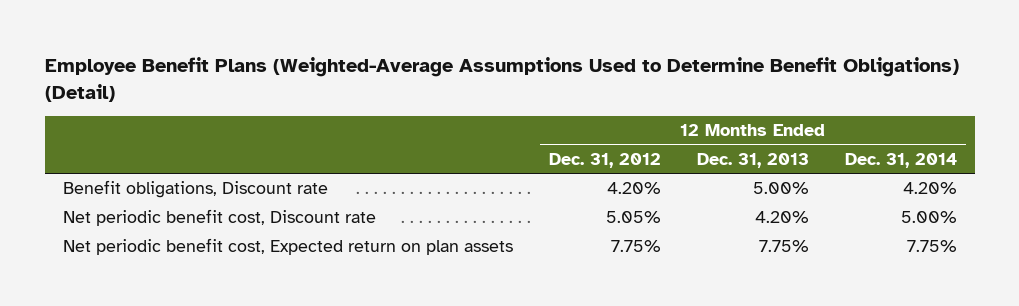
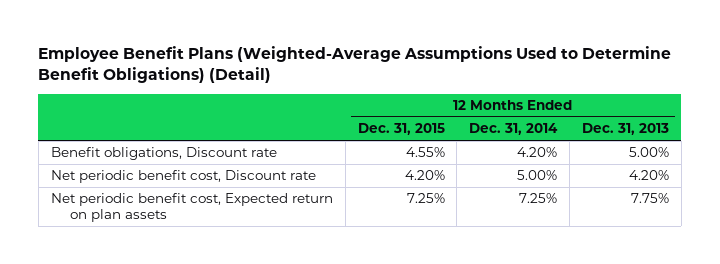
[548,152,661,168] Dec. 31, 2012 -> none
none -> [357,123,445,136] Dec. 31, 2015
[906,240,957,253] 7.75% -> [519,193,558,204] 7.25%

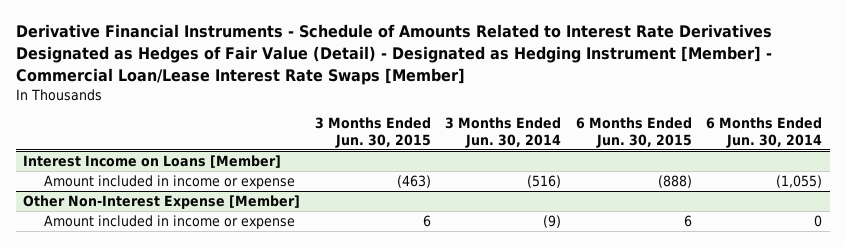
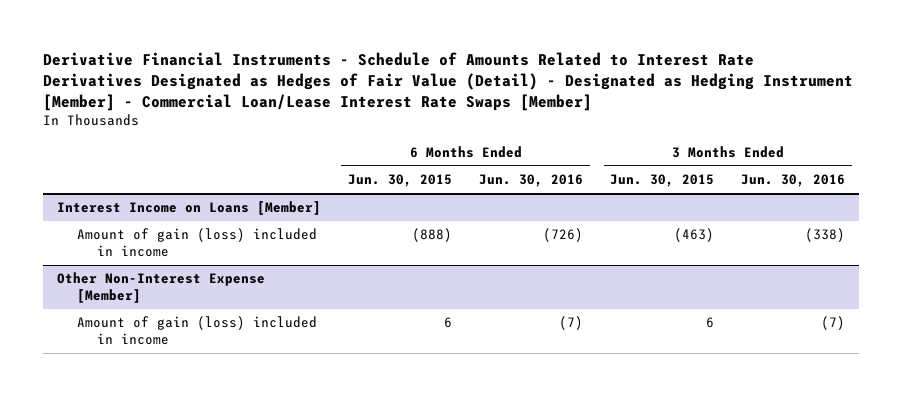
[445,117,562,149] 3 Months Ended Jun. 30, 2014 -> none
[706,117,823,149] 6 Months Ended Jun. 30, 2014 -> none
none -> [479,174,584,188] Jun. 30, 2016
none -> [741,174,846,188] Jun. 30, 2016
[44,175,296,190] Amount included in income or expense -> [77,228,318,258] Amount of gain (loss) included in income
[44,215,296,230] Amount included in income or expense -> [77,316,318,346] Amount of gain (loss) included in income

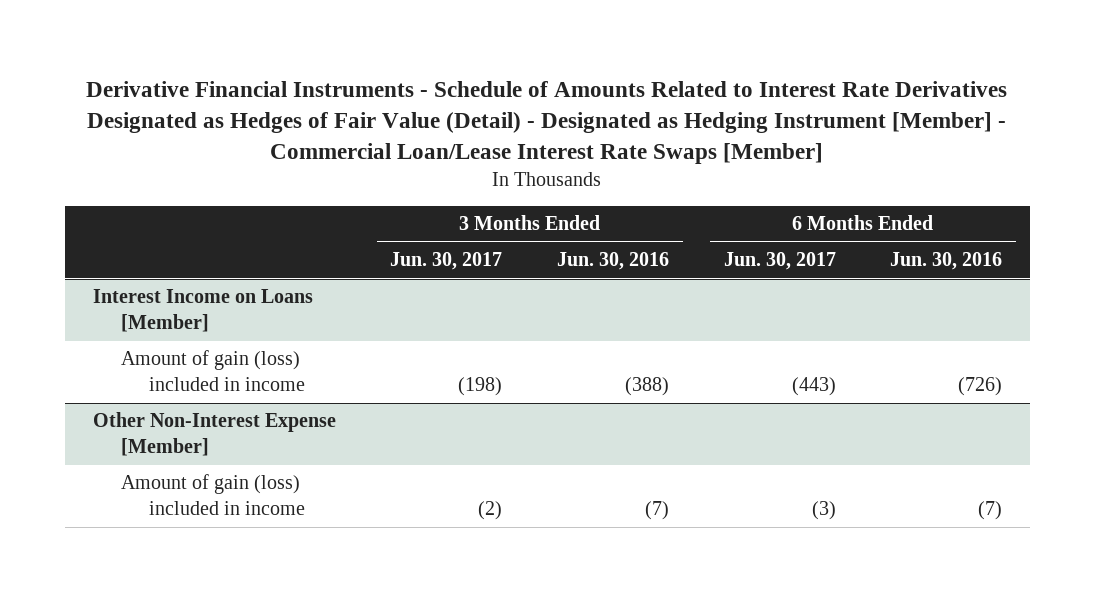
[348,174,453,188] Jun. 30, 2015 -> none
[610,174,715,188] Jun. 30, 2015 -> none
none -> [390,252,503,271] Jun. 30, 2017
none -> [723,252,836,271] Jun. 30, 2017
[805,228,846,243] (338) -> [624,377,669,397] (388)

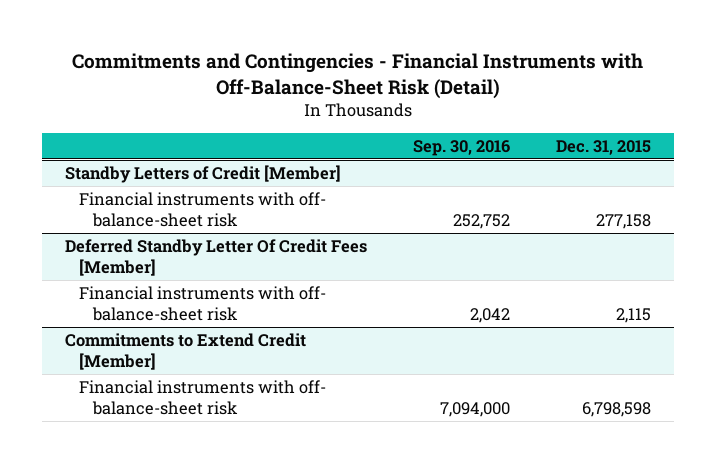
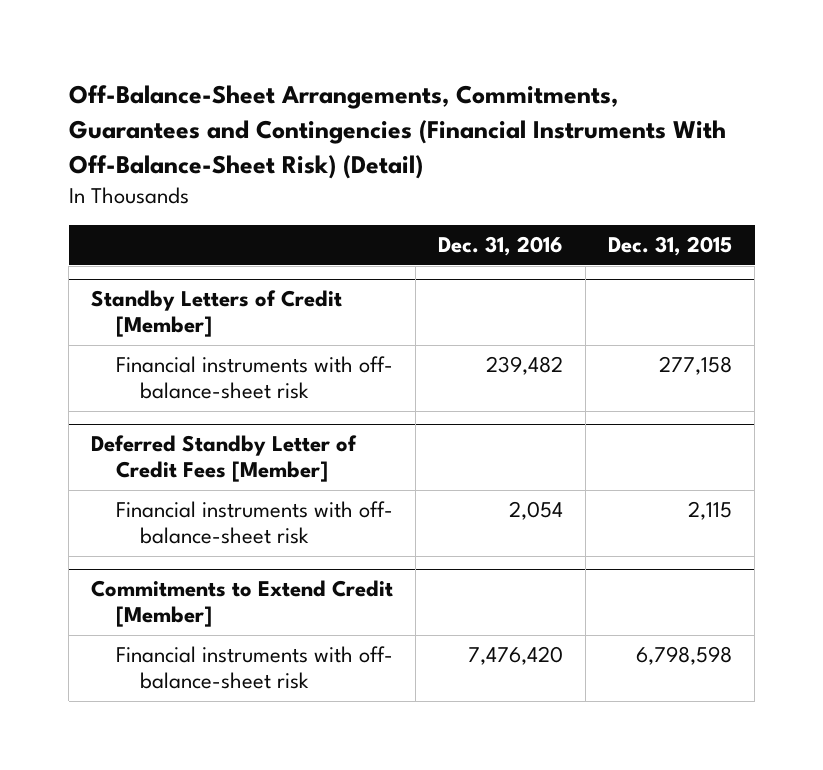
[72,52,644,99] Commitments and Contingencies - Financial Instruments with Off-Balance-Sheet Risk (Detail) -> [68,85,726,179] Off-Balance-Sheet Arrangements, Commitments, Guarantees and Contingencies (Financial Instruments With Off-Balance-Sheet Risk) (Detail)
[413,139,511,156] Sep. 30, 2016 -> none
none -> [438,236,564,257] Dec. 31, 2016
[65,239,368,277] Deferred Standby Letter Of Credit Fees [Member] -> [91,435,358,483] Deferred Standby Letter of Credit Fees [Member]

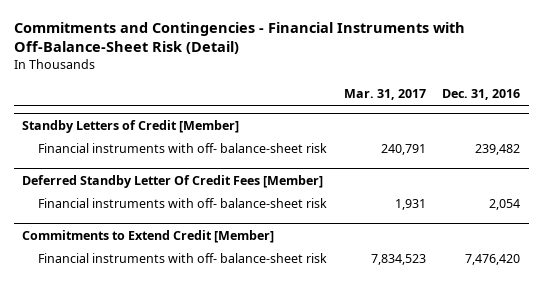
[68,85,726,179] Off-Balance-Sheet Arrangements, Commitments, Guarantees and Contingencies (Financial Instruments With Off-Balance-Sheet Risk) (Detail) -> [13,22,465,55] Commitments and Contingencies - Financial Instruments with Off-Balance-Sheet Risk (Detail)
[608,236,733,257] Dec. 31, 2015 -> none
none -> [343,89,426,101] Mar. 31, 2017
[91,435,358,483] Deferred Standby Letter of Credit Fees [Member] -> [21,174,323,188] Deferred Standby Letter Of Credit Fees [Member]

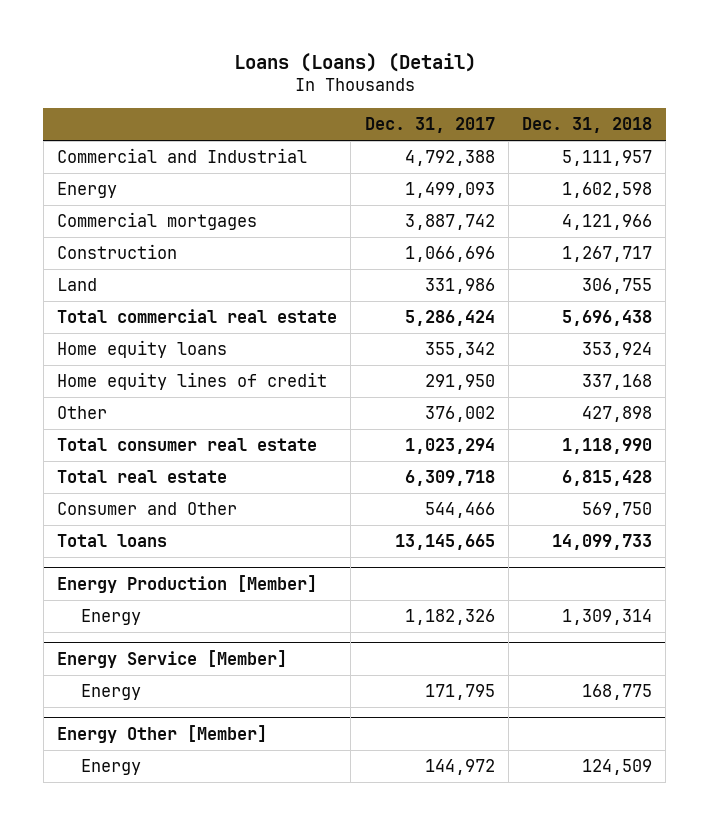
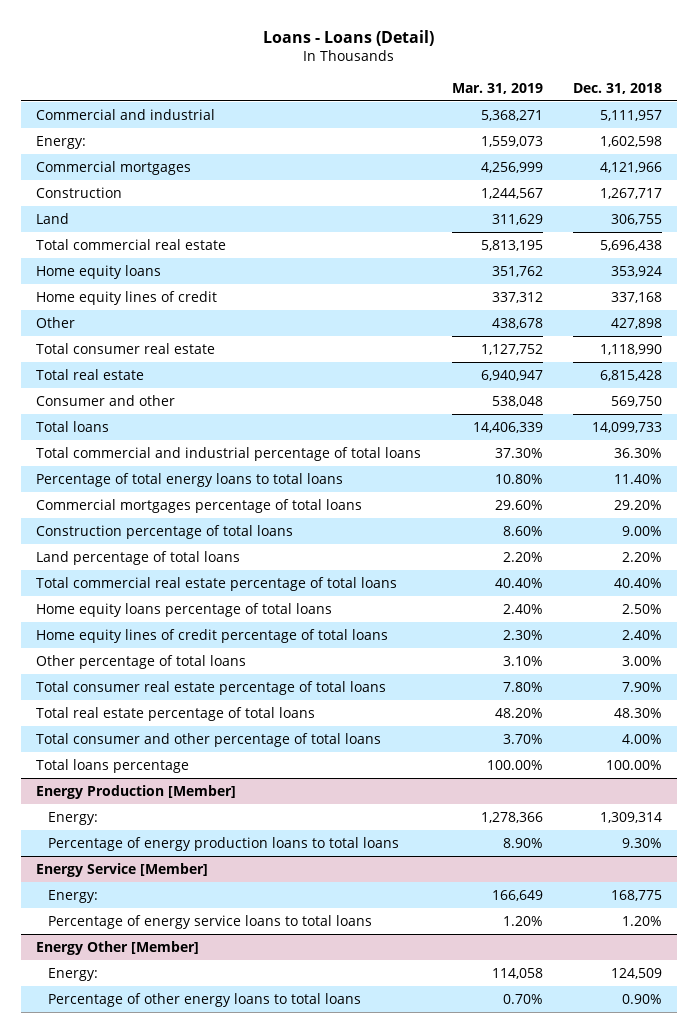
[233,52,476,72] Loans (Loans) (Detail) -> [263,29,435,46] Loans - Loans (Detail)
[364,116,495,133] Dec. 31, 2017 -> none
none -> [451,82,543,94] Mar. 31, 2019
[57,148,308,164] Commercial and Industrial -> [36,108,216,120] Commercial and industrial
[57,182,118,199] Energy -> [36,135,87,149] Energy:
[57,502,238,516] Consumer and Other -> [36,394,176,406] Consumer and other
none -> [36,446,422,461] Total commercial and industrial percentage of total loans
none -> [36,472,344,487] Percentage of total energy loans to total loans
none -> [36,498,363,513] Commercial mortgages percentage of total loans
none -> [36,524,294,539] Construction percentage of total loans
none -> [36,550,241,565] Land percentage of total loans
none -> [36,576,398,591] Total commercial real estate percentage of total loans
none -> [36,602,333,617] Home equity loans percentage of total loans
none -> [36,628,389,643] Home equity lines of credit percentage of total loans
none -> [36,654,247,669] Other percentage of total loans
none -> [36,680,387,695] Total consumer real estate percentage of total loans
none -> [36,706,316,721] Total real estate percentage of total loans
none -> [36,732,382,747] Total consumer and other percentage of total loans
none -> [36,758,190,773] Total loans percentage
[81,609,142,626] Energy -> [48,811,99,825] Energy:
none -> [48,836,400,851] Percentage of energy production loans to total loans
[81,684,142,701] Energy -> [48,889,99,903] Energy:
none -> [48,914,373,929] Percentage of energy service loans to total loans
[81,759,142,776] Energy -> [48,967,99,981] Energy:
none -> [48,992,362,1007] Percentage of other energy loans to total loans

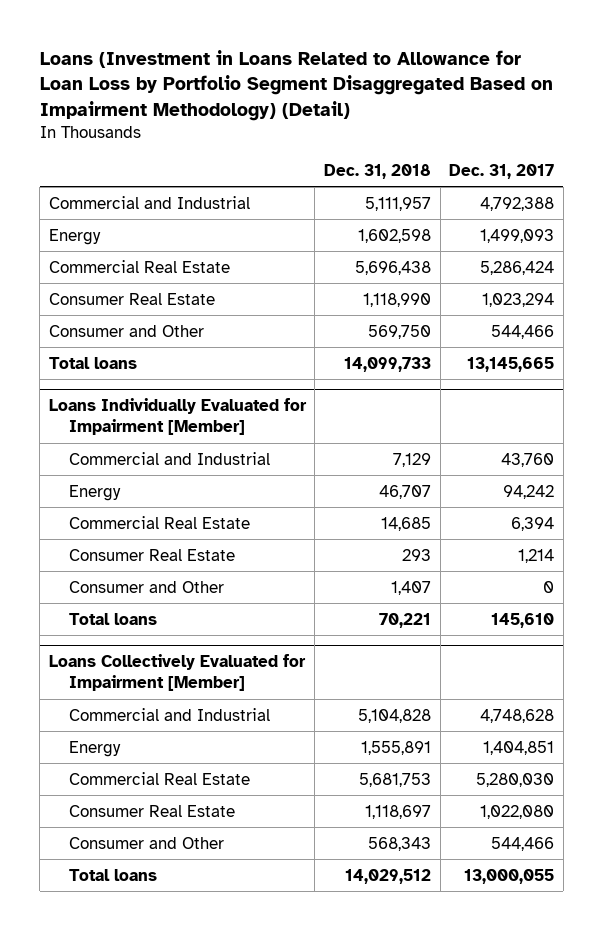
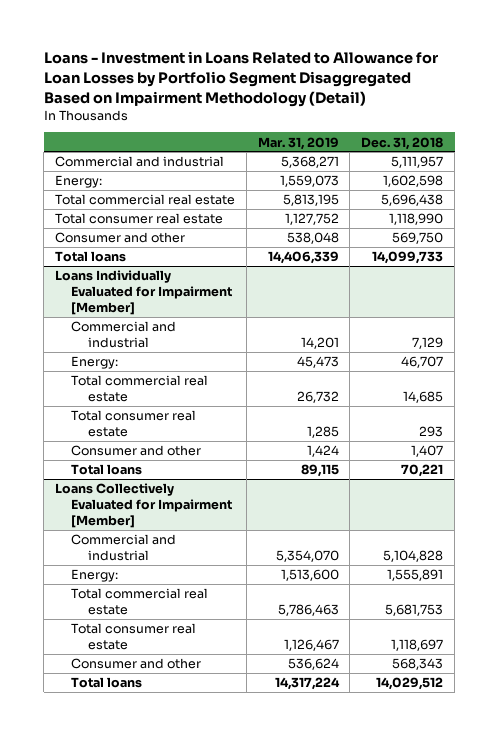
[39,49,553,121] Loans (Investment in Loans Related to Allowance for Loan Loss by Portfolio Segment Disaggregated Based on Impairment Methodology) (Detail) -> [43,51,438,107] Loans - Investment in Loans Related to Allowance for Loan Losses by Portfolio Segment Disaggregated Based on Impairment Methodology (Detail)
[449,163,555,179] Dec. 31, 2017 -> none
none -> [257,136,339,150] Mar. 31, 2019
[48,195,250,209] Commercial and Industrial -> [54,156,224,168] Commercial and industrial
[48,228,101,245] Energy -> [54,175,102,189] Energy:
[48,259,230,273] Commercial Real Estate -> [54,194,235,206] Total commercial real estate
[48,292,215,305] Consumer Real Estate -> [54,213,223,225] Total consumer real estate
[48,324,204,337] Consumer and Other -> [54,232,185,244] Consumer and other
[69,451,271,465] Commercial and Industrial -> [71,321,177,349] Commercial and industrial
[69,484,122,501] Energy -> [71,356,119,370] Energy:
[69,515,251,529] Commercial Real Estate -> [71,375,209,403] Total commercial real estate
[69,548,236,561] Consumer Real Estate -> [71,410,197,438] Total consumer real estate
[69,580,225,593] Consumer and Other -> [71,445,202,457] Consumer and other
[69,707,271,721] Commercial and Industrial -> [71,534,177,562] Commercial and industrial
[69,740,122,757] Energy -> [71,569,119,583] Energy:
[69,771,251,785] Commercial Real Estate -> [71,588,209,616] Total commercial real estate
[69,804,236,817] Consumer Real Estate -> [71,623,197,651] Total consumer real estate
[69,836,225,849] Consumer and Other -> [71,658,202,670] Consumer and other

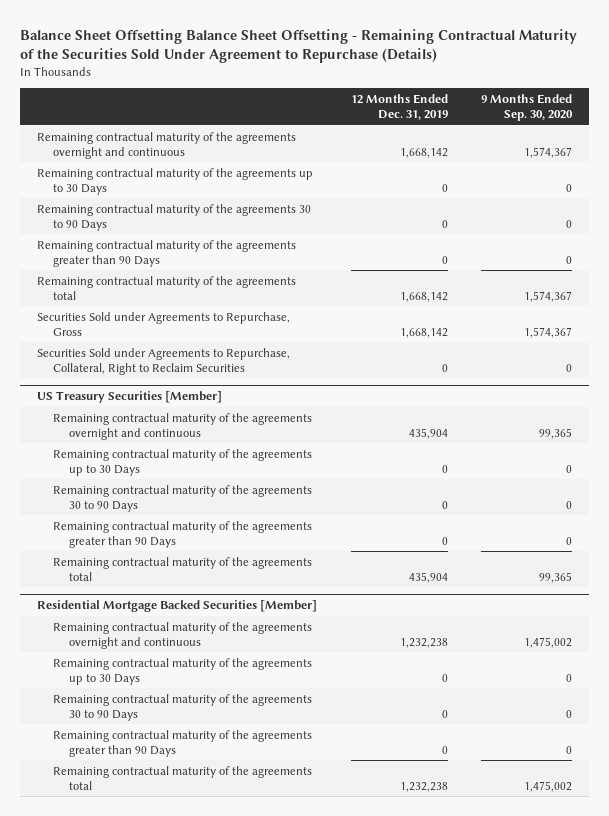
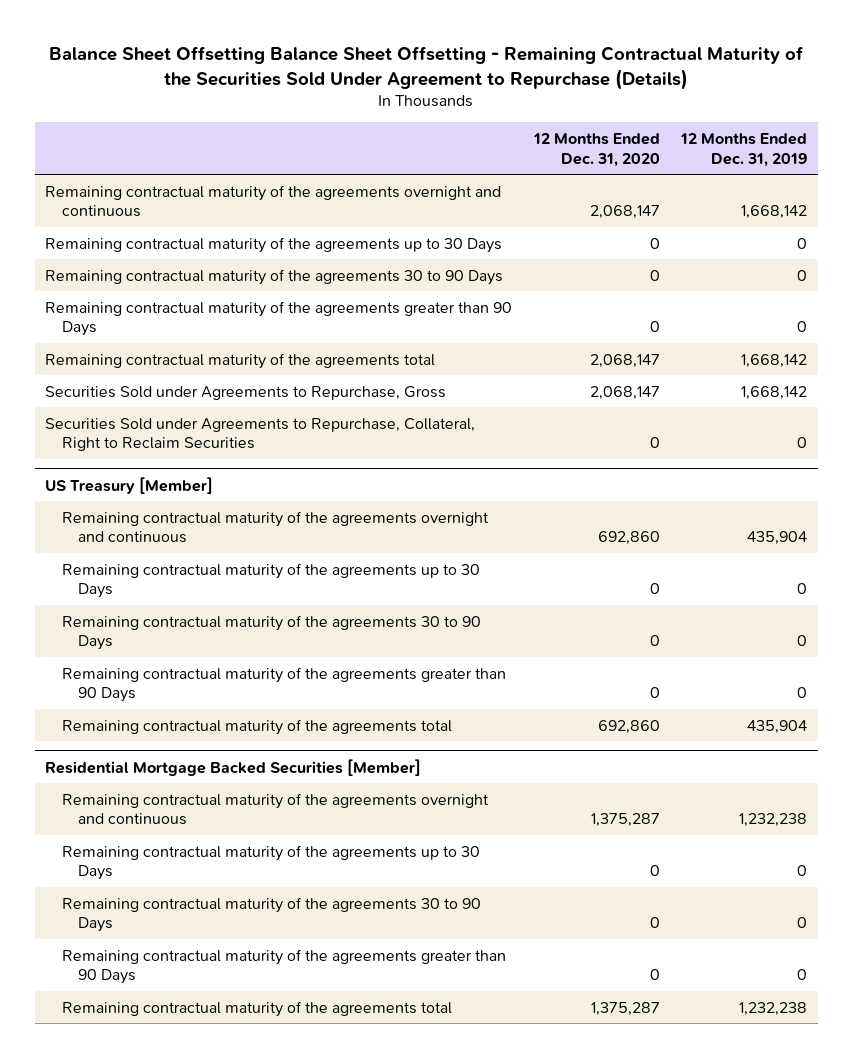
[481,94,574,122] 9 Months Ended Sep. 30, 2020 -> none
none -> [532,132,660,167] 12 Months Ended Dec. 31, 2020
[37,391,223,404] US Treasury Securities [Member] -> [45,476,214,494] US Treasury [Member]

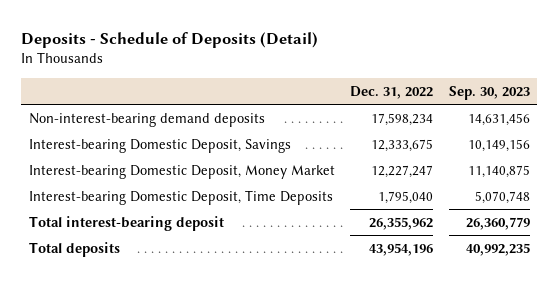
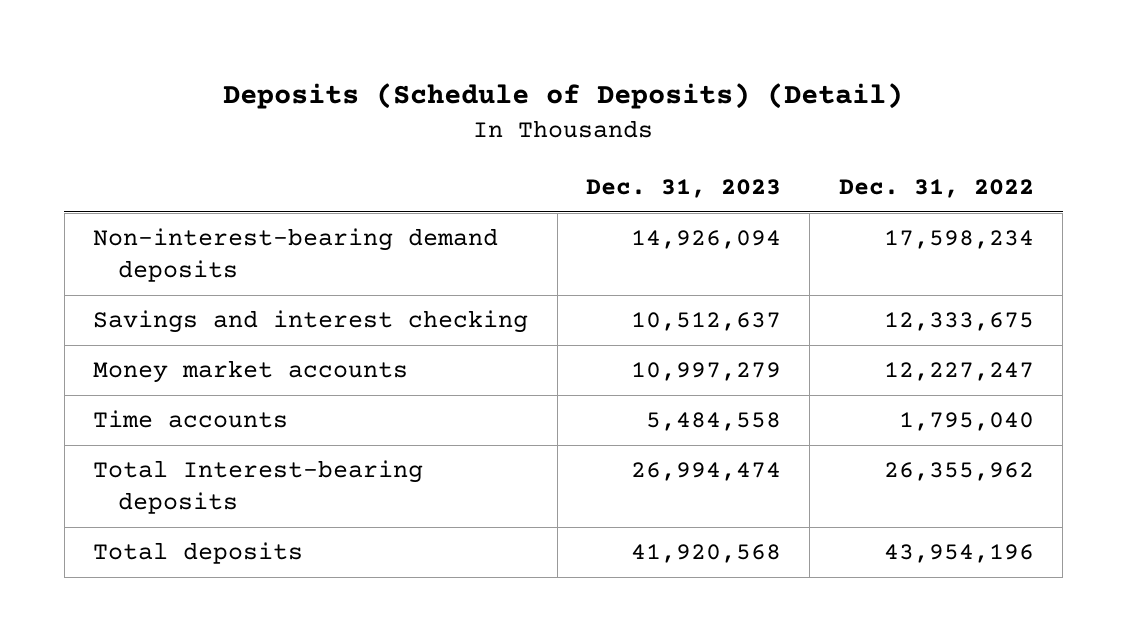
[21,31,319,48] Deposits - Schedule of Deposits (Detail) -> [223,83,904,110] Deposits (Schedule of Deposits) (Detail)
[448,85,530,100] Sep. 30, 2023 -> none
none -> [585,179,781,199] Dec. 31, 2023
[28,138,291,153] Interest-bearing Domestic Deposit, Savings -> [93,310,529,334] Savings and interest checking
[28,164,335,179] Interest-bearing Domestic Deposit, Money Market -> [93,360,409,384] Money market accounts
[28,189,333,205] Interest-bearing Domestic Deposit, Time Deposits -> [93,410,289,429] Time accounts
[28,215,224,231] Total interest-bearing deposit -> [93,460,424,515] Total Interest-bearing deposits

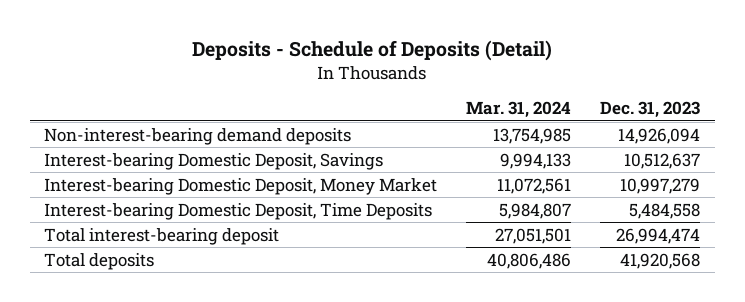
[223,83,904,110] Deposits (Schedule of Deposits) (Detail) -> [192,40,553,62] Deposits - Schedule of Deposits (Detail)
[838,179,1034,199] Dec. 31, 2022 -> none
none -> [466,101,572,119] Mar. 31, 2024
[93,310,529,334] Savings and interest checking -> [44,152,384,170] Interest-bearing Domestic Deposit, Savings
[93,360,409,384] Money market accounts -> [44,177,438,195] Interest-bearing Domestic Deposit, Money Market
[93,410,289,429] Time accounts -> [44,202,433,220] Interest-bearing Domestic Deposit, Time Deposits
[93,460,424,515] Total Interest-bearing deposits -> [44,227,280,245] Total interest-bearing deposit

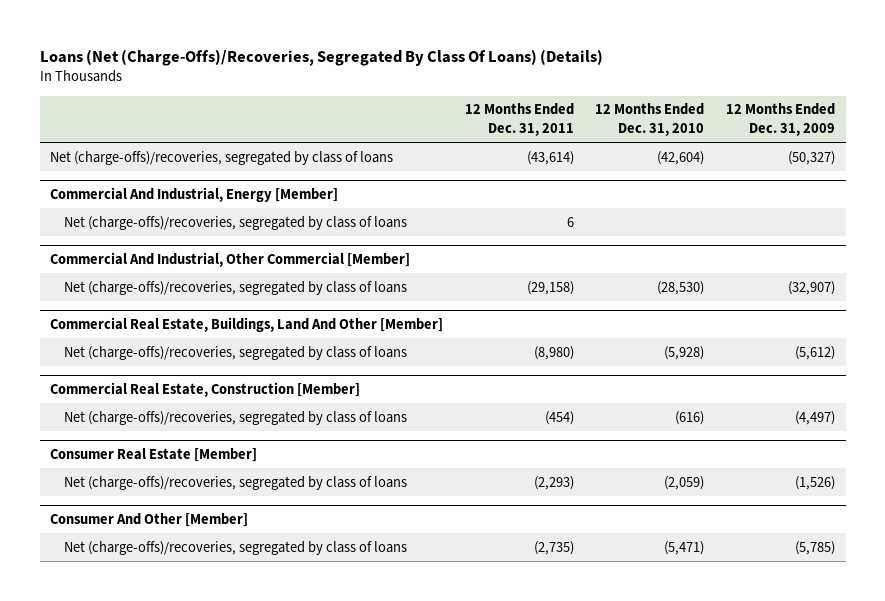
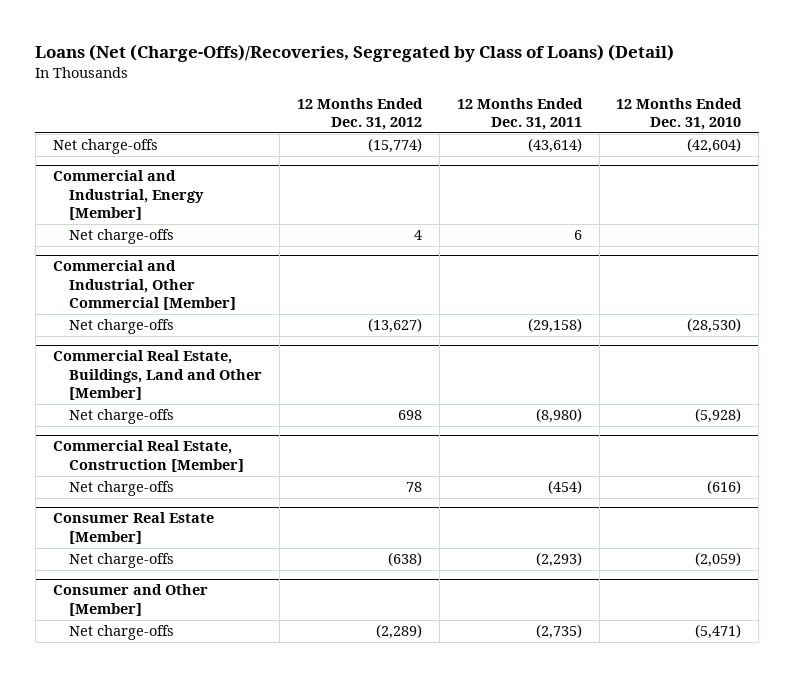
[39,48,603,66] Loans (Net (Charge-Offs)/Recoveries, Segregated By Class Of Loans) (Details) -> [35,44,675,63] Loans (Net (Charge-Offs)/Recoveries, Segregated by Class of Loans) (Detail)
[725,103,835,136] 12 Months Ended Dec. 31, 2009 -> none
none -> [296,97,423,131] 12 Months Ended Dec. 31, 2012
[50,150,394,165] Net (charge-offs)/recoveries, segregated by class of loans -> [52,139,158,155] Net charge-offs
[50,186,339,202] Commercial And Industrial, Energy [Member] -> [52,170,205,221] Commercial and Industrial, Energy [Member]
[63,215,407,230] Net (charge-offs)/recoveries, segregated by class of loans -> [69,229,175,245] Net charge-offs
[50,251,411,267] Commercial And Industrial, Other Commercial [Member] -> [52,260,237,311] Commercial and Industrial, Other Commercial [Member]
[63,280,407,295] Net (charge-offs)/recoveries, segregated by class of loans -> [69,319,175,335] Net charge-offs
[50,316,444,332] Commercial Real Estate, Buildings, Land And Other [Member] -> [52,350,263,401] Commercial Real Estate, Buildings, Land and Other [Member]
[63,345,407,360] Net (charge-offs)/recoveries, segregated by class of loans -> [69,409,175,425] Net charge-offs
[63,410,407,425] Net (charge-offs)/recoveries, segregated by class of loans -> [69,481,175,497] Net charge-offs
[63,475,407,490] Net (charge-offs)/recoveries, segregated by class of loans -> [69,553,175,569] Net charge-offs
[50,512,249,527] Consumer And Other [Member] -> [52,584,208,616] Consumer and Other [Member]
[63,540,407,555] Net (charge-offs)/recoveries, segregated by class of loans -> [69,625,175,641] Net charge-offs

